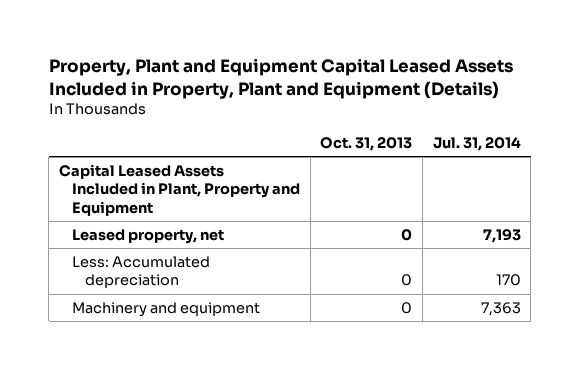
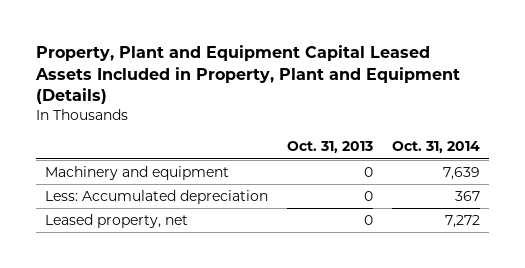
[432,137,521,152] Jul. 31, 2014 -> none
none -> [391,141,480,154] Oct. 31, 2014
[59,164,301,216] Capital Leased Assets Included in Plant, Property and Equipment -> none
[72,256,211,289] Less: Accumulated depreciation -> [45,189,269,204] Less: Accumulated depreciation
[72,229,225,245] Leased property, net -> [45,213,189,228] Leased property, net

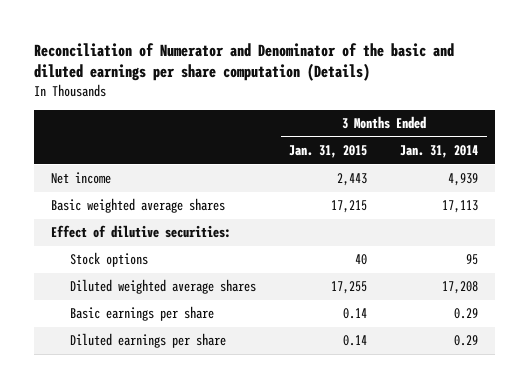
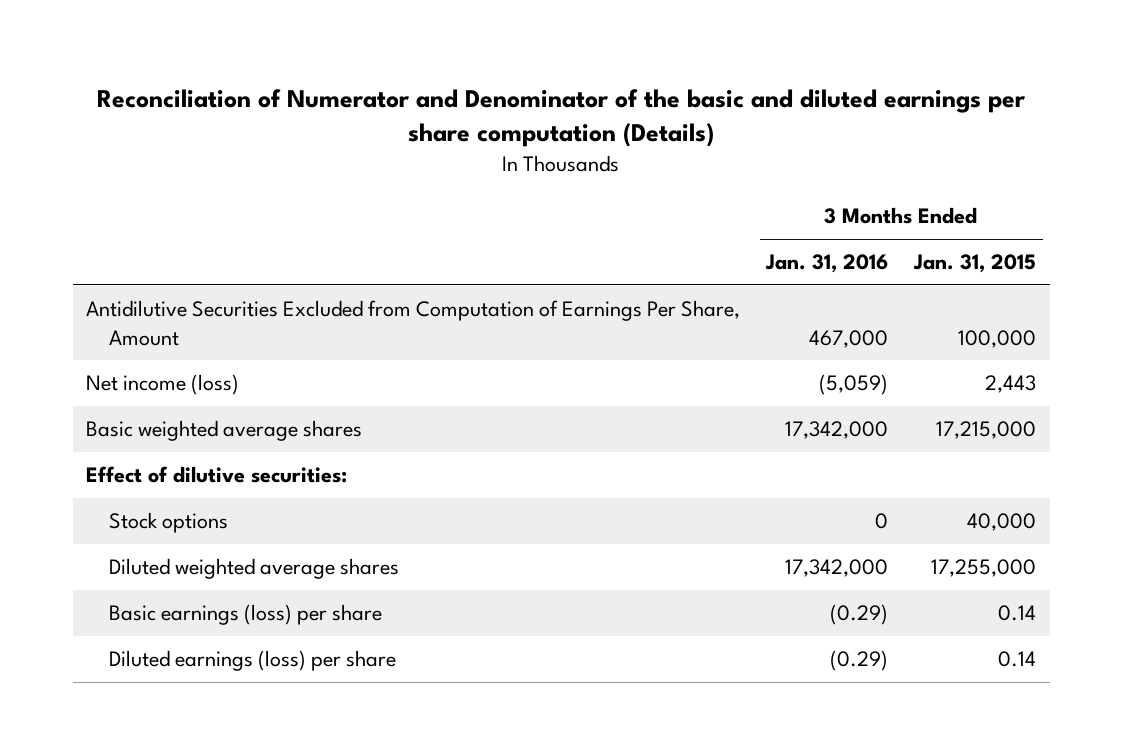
[400,145,479,159] Jan. 31, 2014 -> none
none -> [765,254,889,274] Jan. 31, 2016
none -> [85,300,740,346] Antidilutive Securities Excluded from Computation of Earnings Per Share, Amount
[51,172,112,185] Net income -> [85,374,239,396] Net income (loss)
[331,200,368,214] 17,215 -> [936,421,1037,440] 17,215,000
[355,254,368,266] 40 -> [967,513,1037,532] 40,000
[331,281,368,295] 17,255 -> [931,559,1037,578] 17,255,000
[70,306,215,322] Basic earnings per share -> [108,604,382,626] Basic earnings (loss) per share
[70,333,227,349] Diluted earnings per share -> [108,650,396,672] Diluted earnings (loss) per share

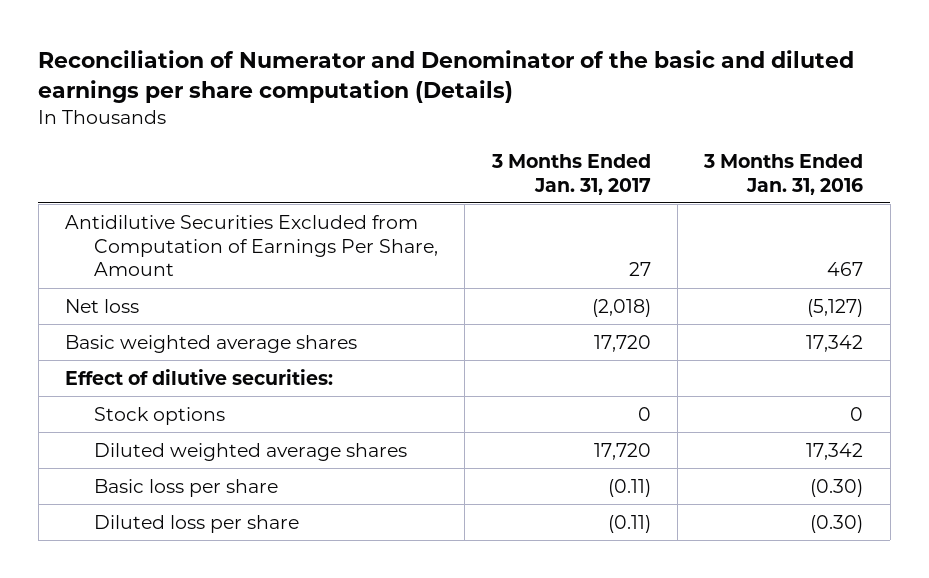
[913,254,1037,274] Jan. 31, 2015 -> none
none -> [490,153,651,195] 3 Months Ended Jan. 31, 2017
[809,329,889,348] 467,000 -> [827,262,864,277] 467
[85,374,239,396] Net income (loss) -> [65,298,140,313] Net loss
[819,374,889,396] (5,059) -> [807,298,864,317] (5,127)
[785,421,889,440] 17,342,000 -> [806,334,864,352] 17,342
[785,559,889,578] 17,342,000 -> [806,442,864,460] 17,342
[108,604,382,626] Basic earnings (loss) per share -> [93,478,278,497] Basic loss per share
[830,604,889,626] (0.29) -> [810,478,864,497] (0.30)
[108,650,396,672] Diluted earnings (loss) per share -> [93,514,299,533] Diluted loss per share
[830,650,889,672] (0.29) -> [810,514,864,533] (0.30)

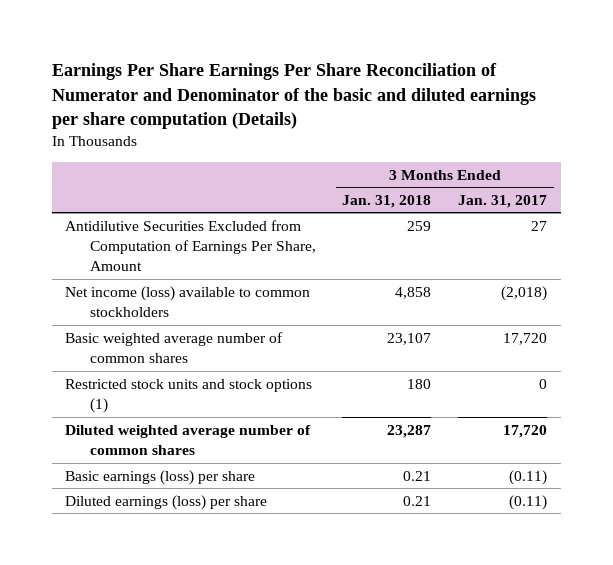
[38,50,855,103] Reconciliation of Numerator and Denominator of the basic and diluted earnings per share computation (Details) -> [51,63,536,130] Earnings Per Share Earnings Per Share Reconciliation of Numerator and Denominator of the basic and diluted earnings per share computation (Details)
[703,153,864,195] 3 Months Ended Jan. 31, 2016 -> none
none -> [342,194,432,208] Jan. 31, 2018
[65,368,334,385] Effect of dilutive securities: -> none
[65,298,140,313] Net loss -> [65,285,311,318] Net income (loss) available to common stockholders
[65,334,358,353] Basic weighted average shares -> [65,331,284,364] Basic weighted average number of common shares
[93,406,225,425] Stock options -> [65,378,313,414] Restricted stock units and stock options (1)
[93,442,407,461] Diluted weighted average shares -> [65,424,312,456] Diluted weighted average number of common shares
[93,478,278,497] Basic loss per share -> [65,469,256,485] Basic earnings (loss) per share
[93,514,299,533] Diluted loss per share -> [65,494,268,510] Diluted earnings (loss) per share

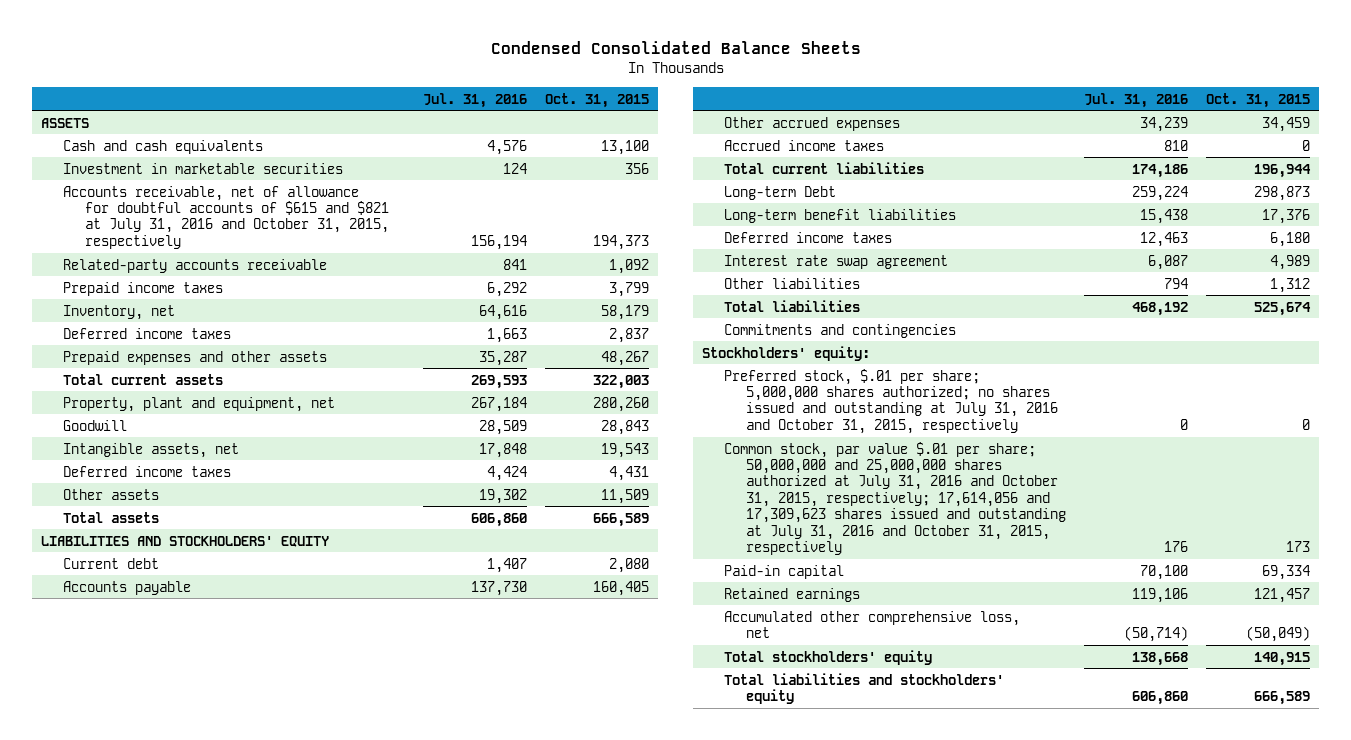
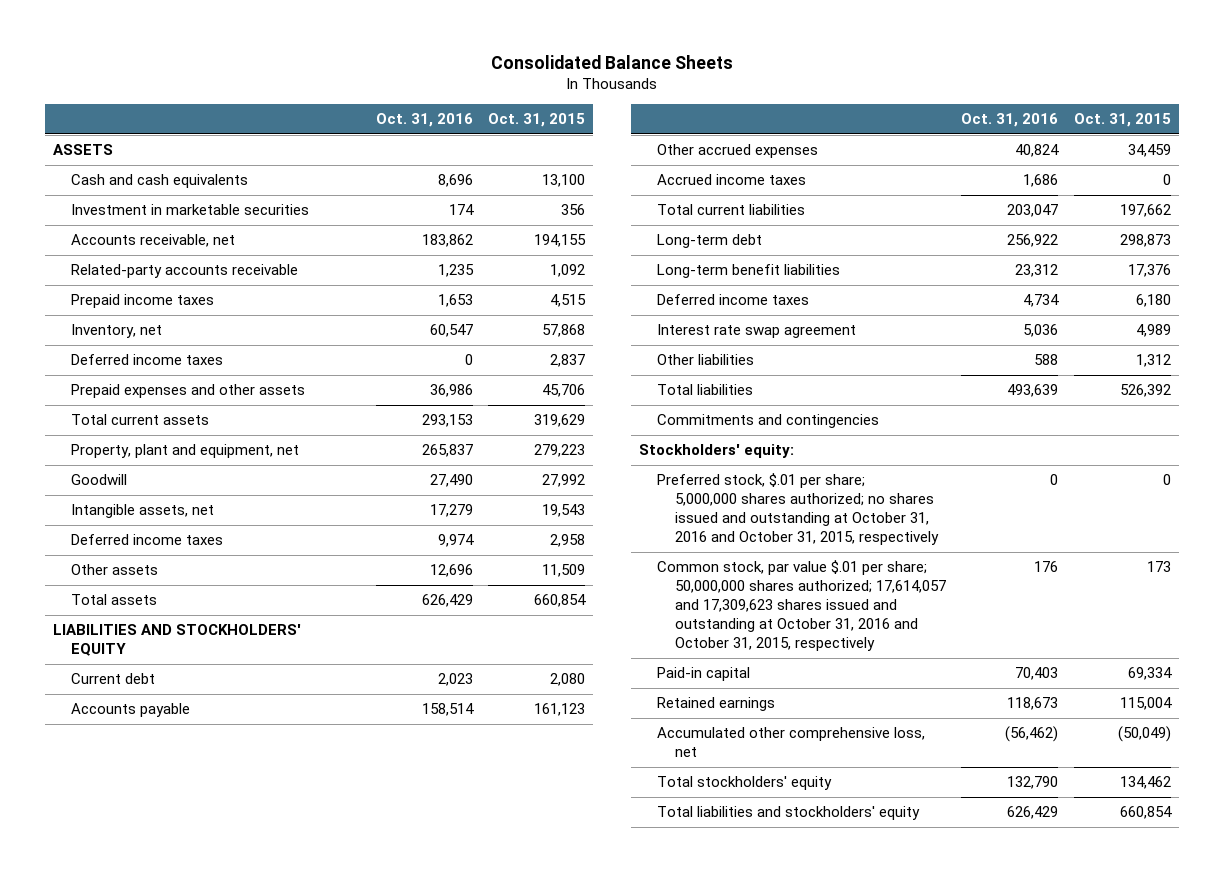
[490,41,861,55] Condensed Consolidated Balance Sheets -> [491,54,734,69] Consolidated Balance Sheets
[423,92,528,108] Jul. 31, 2016 -> none
none -> [375,113,473,128] Oct. 31, 2016
[63,185,390,249] Accounts receivable, net of allowance for doubtful accounts of $615 and $821 at July 31, 2016 and October 31, 2015, respectively -> none
none -> [71,234,236,248] Accounts receivable, net
[609,281,650,297] 3,799 -> [550,294,587,308] 4,515
[601,304,650,320] 58,179 -> [542,324,586,338] 57,868
[601,350,650,366] 48,267 -> [542,384,586,398] 45,706
[593,374,650,389] 322,003 -> [534,414,586,428] 319,629
[593,396,650,412] 280,260 -> [534,444,586,458] 279,223
[601,419,650,435] 28,843 -> [542,474,586,488] 27,992
[609,465,650,481] 4,431 -> [550,534,586,548] 2,958
[593,512,650,527] 666,589 -> [534,594,587,608] 660,854
[593,580,650,596] 160,405 -> [534,703,586,717] 161,123
[1254,163,1312,178] 196,944 -> [1119,204,1171,218] 197,662
[724,185,837,200] Long-term Debt -> [656,234,762,249] Long-term debt
[1254,301,1312,316] 525,674 -> [1119,384,1171,398] 526,392
[724,368,1059,434] Preferred stock, $.01 per share; 5,000,000 shares authorized; no shares issued and outstanding at July 31, 2016 and October 31, 2015, respectively -> [656,473,939,546] Preferred stock, $.01 per share; 5,000,000 shares authorized; no shares issued and outstanding at October 31, 2016 and October 31, 2015, respectively
[724,441,1067,556] Common stock, par value $.01 per share; 50,000,000 and 25,000,000 shares authorized at July 31, 2016 and October 31, 2015, respectively; 17,614,056 and 17,309,623 shares issued and outstanding at July 31, 2016 and October 31, 2015, respectively -> [656,560,946,652] Common stock, par value $.01 per share; 50,000,000 shares authorized; 17,614,057 and 17,309,623 shares issued and outstanding at October 31, 2016 and October 31, 2015, respectively
[1254,587,1311,603] 121,457 -> [1119,697,1172,711] 115,004
[1254,651,1311,666] 140,915 -> [1119,776,1171,790] 134,462
[1254,690,1311,705] 666,589 -> [1119,806,1172,820] 660,854

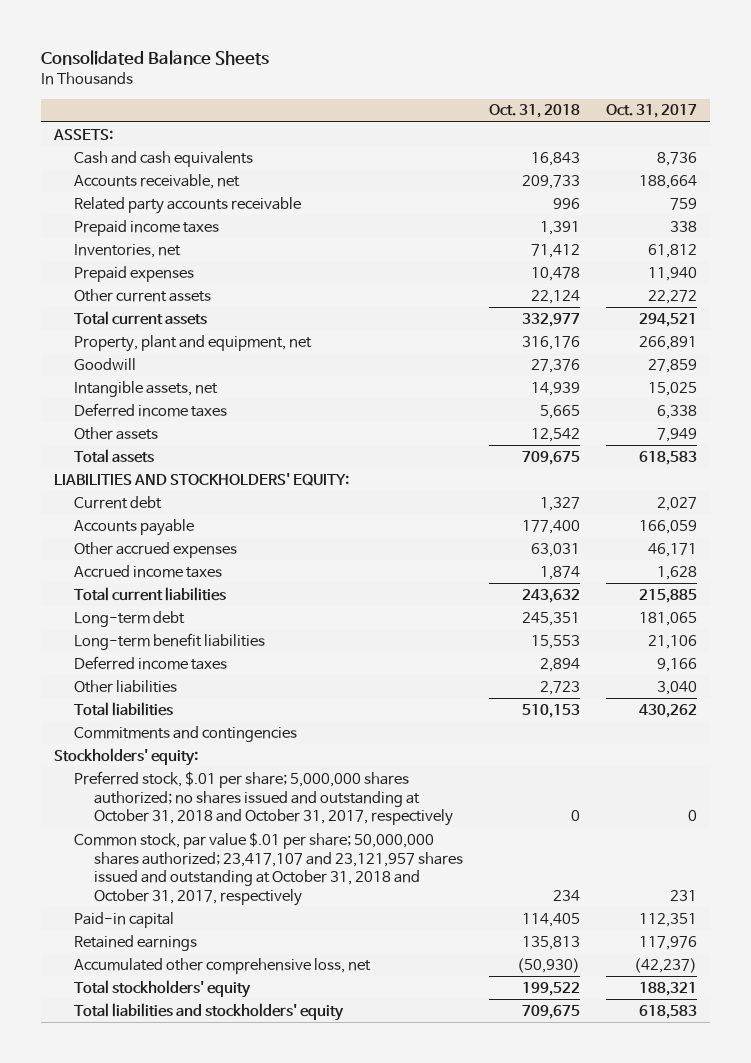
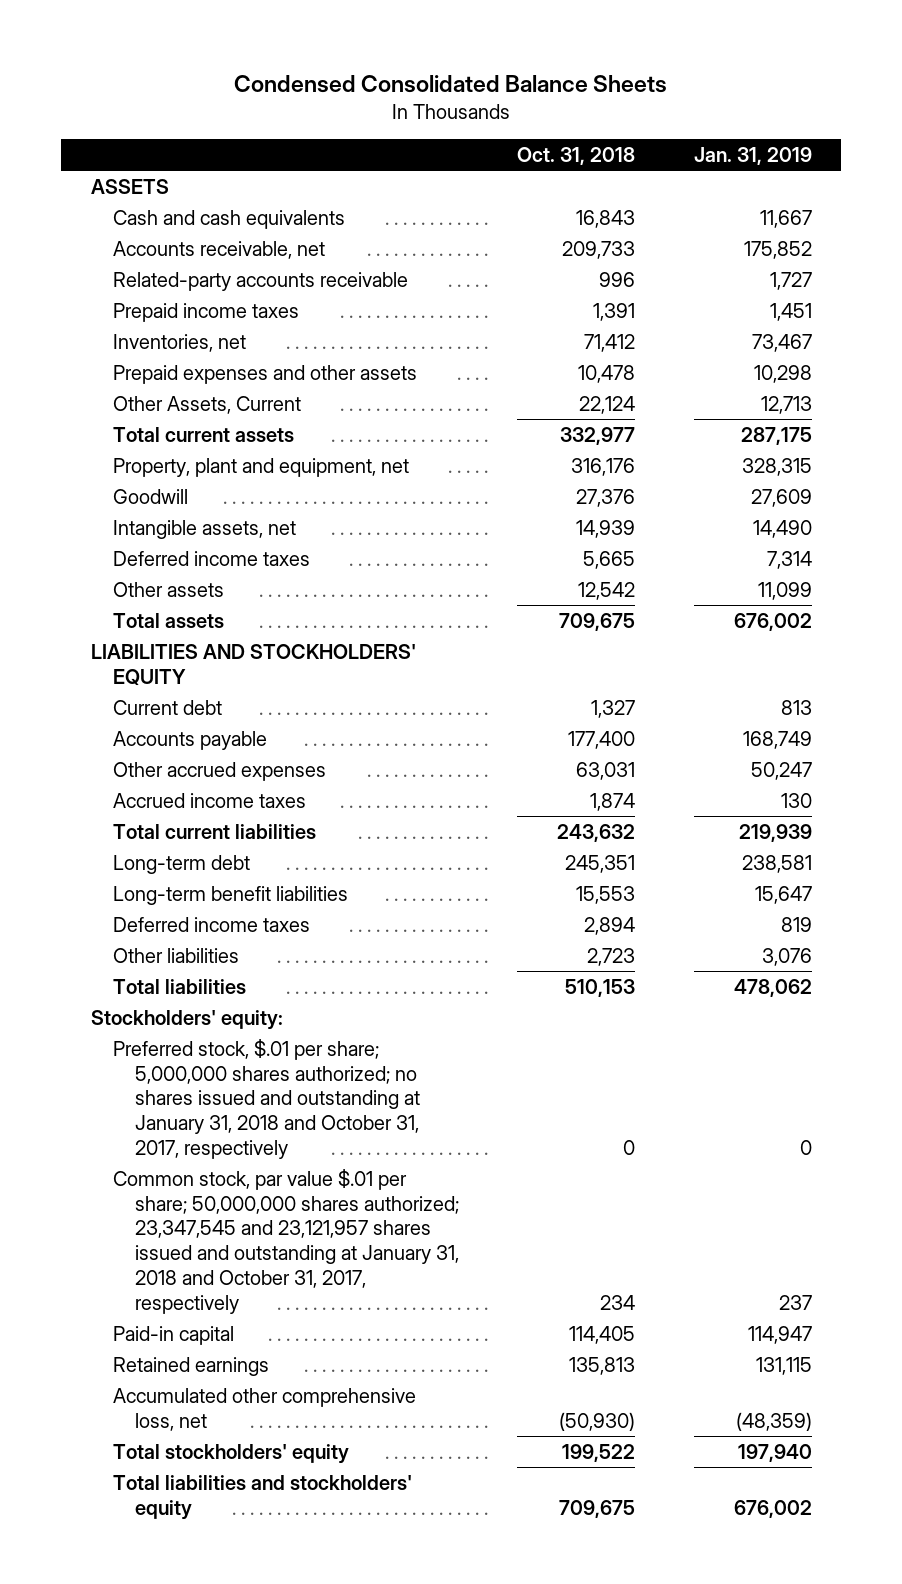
[41,50,270,66] Consolidated Balance Sheets -> [234,75,668,94] Condensed Consolidated Balance Sheets
[605,104,697,119] Oct. 31, 2017 -> none
none -> [693,146,812,165] Jan. 31, 2019
[53,128,114,140] ASSETS: -> [90,178,169,194] ASSETS
[74,196,302,214] Related party accounts receivable -> [112,271,408,291] Related-party accounts receivable
[74,265,195,282] Prepaid expenses -> [112,364,417,384] Prepaid expenses and other assets
[74,288,212,302] Other current assets -> [112,395,301,414] Other Assets, Current
[54,472,350,486] LIABILITIES AND STOCKHOLDERS' EQUITY: -> [90,643,416,686] LIABILITIES AND STOCKHOLDERS' EQUITY
[74,725,298,742] Commitments and contingencies -> none
[74,770,454,827] Preferred stock, $.01 per share; 5,000,000 shares authorized; no shares issued and outstanding at October 31, 2018 and October 31, 2017, respectively -> [112,1038,420,1159] Preferred stock, $.01 per share; 5,000,000 shares authorized; no shares issued and outstanding at January 31, 2018 and October 31, 2017, respectively
[74,831,464,906] Common stock, par value $.01 per share; 50,000,000 shares authorized; 23,417,107 and 23,121,957 shares issued and outstanding at October 31, 2018 and October 31, 2017, respectively -> [112,1168,459,1314] Common stock, par value $.01 per share; 50,000,000 shares authorized; 23,347,545 and 23,121,957 shares issued and outstanding at January 31, 2018 and October 31, 2017, respectively

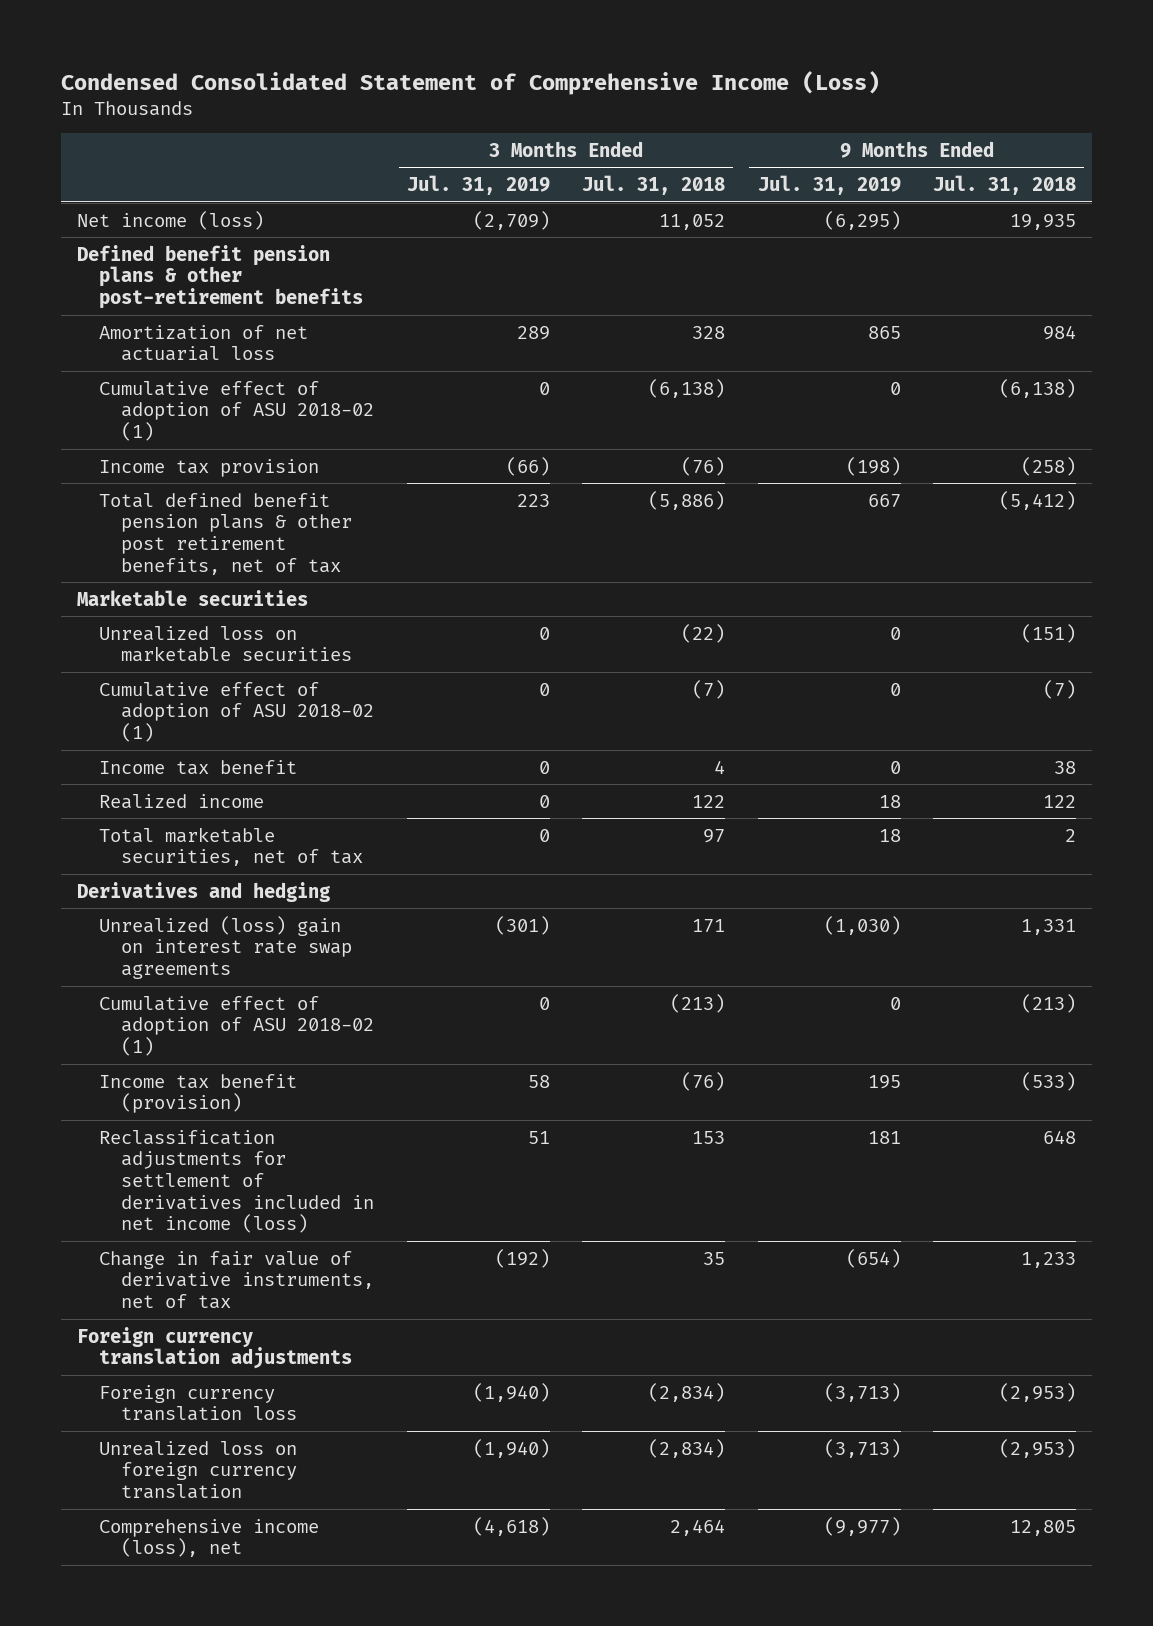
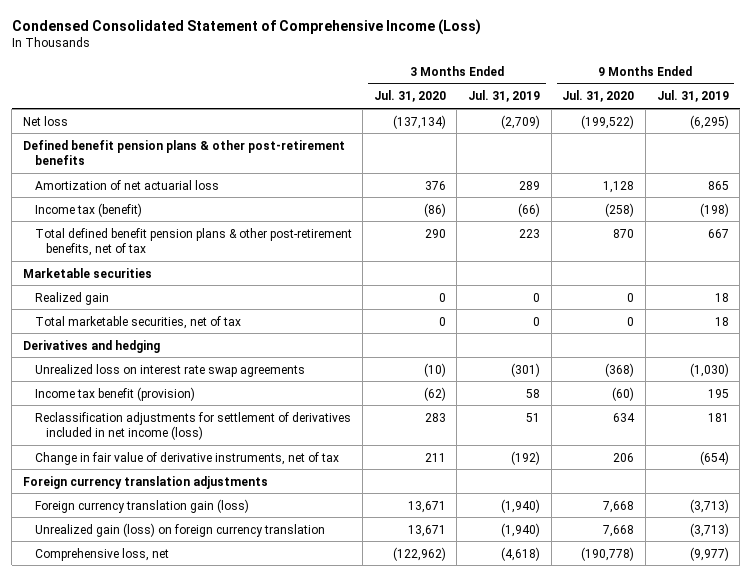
[582,174,726,195] Jul. 31, 2018 -> none
[932,174,1076,195] Jul. 31, 2018 -> none
none -> [373,90,446,103] Jul. 31, 2020
none -> [562,90,635,103] Jul. 31, 2020
[77,210,265,230] Net income (loss) -> [22,115,68,126] Net loss
[99,380,375,441] Cumulative effect of adoption of ASU 2018-02 (1) -> none
[99,458,320,477] Income tax provision -> [34,202,142,217] Income tax (benefit)
[99,492,353,575] Total defined benefit pension plans & other post retirement benefits, net of tax -> [34,227,352,256] Total defined benefit pension plans & other post-retirement benefits, net of tax
[99,625,353,663] Unrealized loss on marketable securities -> none
[99,681,375,742] Cumulative effect of adoption of ASU 2018-02 (1) -> none
[99,759,298,775] Income tax benefit -> none
[99,793,265,809] Realized income -> [34,291,109,305] Realized gain
[99,995,375,1056] Cumulative effect of adoption of ASU 2018-02 (1) -> none
[99,915,353,979] Unrealized (loss) gain on interest rate swap agreements -> [34,363,305,377] Unrealized loss on interest rate swap agreements
[99,1384,298,1422] Foreign currency translation loss -> [34,498,249,513] Foreign currency translation gain (loss)
[99,1440,298,1499] Unrealized loss on foreign currency translation -> [34,522,325,537] Unrealized gain (loss) on foreign currency translation
[99,1518,320,1558] Comprehensive income (loss), net -> [34,547,169,561] Comprehensive loss, net

